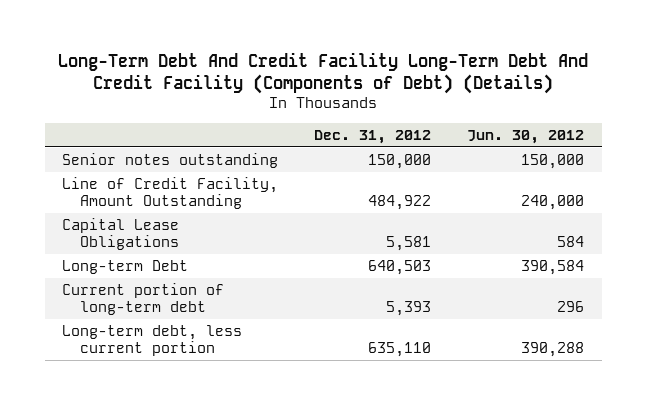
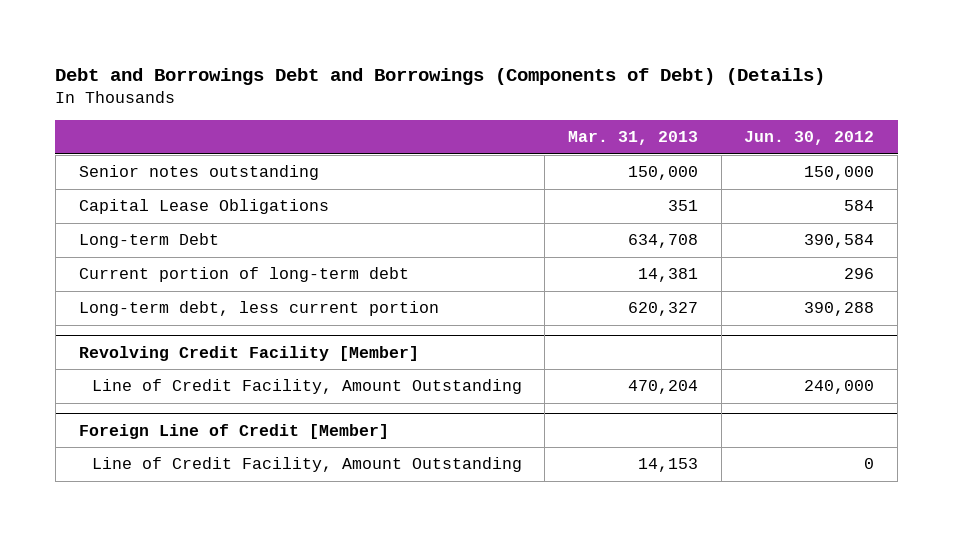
[58,51,589,95] Long-Term Debt And Credit Facility Long-Term Debt And Credit Facility (Components of Debt) (Details) -> [55,68,826,86] Debt and Borrowings Debt and Borrowings (Components of Debt) (Details)
[314,129,432,144] Dec. 31, 2012 -> none
none -> [567,131,698,146] Mar. 31, 2013
[62,177,279,210] Line of Credit Facility, Amount Outstanding -> none
none -> [78,346,419,362] Revolving Credit Facility [Member]
none -> [91,379,522,395] Line of Credit Facility, Amount Outstanding
none -> [78,424,389,440] Foreign Line of Credit [Member]
none -> [91,457,522,473] Line of Credit Facility, Amount Outstanding

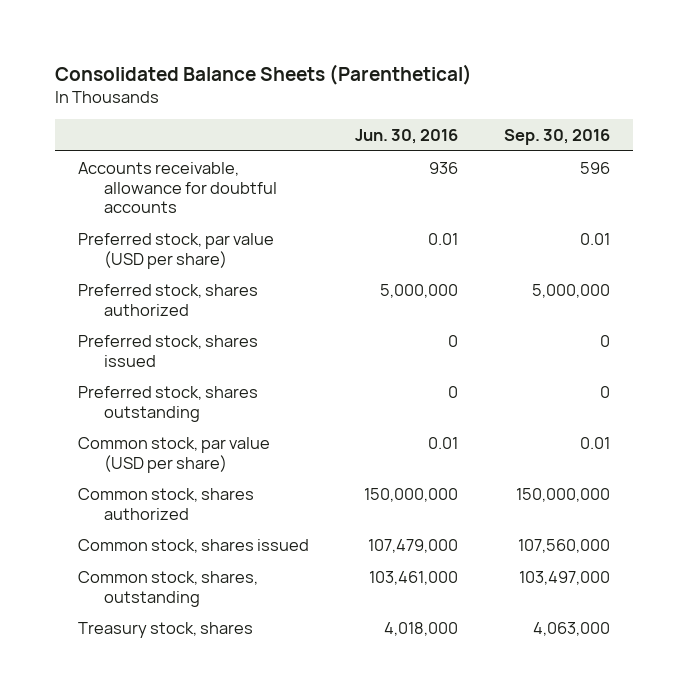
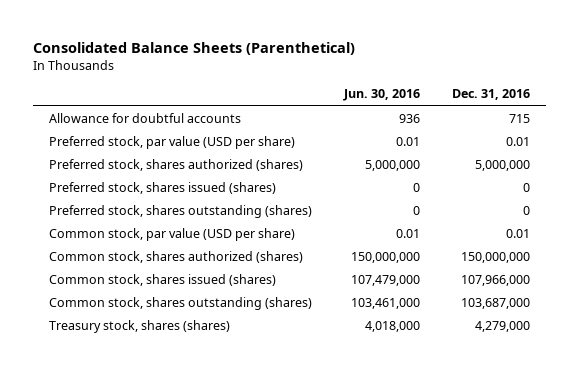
[504,129,611,146] Sep. 30, 2016 -> none
none -> [451,89,530,101] Dec. 31, 2016
[78,161,277,214] Accounts receivable, allowance for doubtful accounts -> [49,113,242,124] Allowance for doubtful accounts
[78,283,259,316] Preferred stock, shares authorized -> [49,159,304,172] Preferred stock, shares authorized (shares)
[78,334,259,367] Preferred stock, shares issued -> [49,182,277,195] Preferred stock, shares issued (shares)
[78,385,259,422] Preferred stock, shares outstanding -> [49,205,313,219] Preferred stock, shares outstanding (shares)
[78,487,255,520] Common stock, shares authorized -> [49,251,304,264] Common stock, shares authorized (shares)
[78,538,310,553] Common stock, shares issued -> [49,274,277,287] Common stock, shares issued (shares)
[78,570,259,607] Common stock, shares, outstanding -> [49,297,313,311] Common stock, shares outstanding (shares)
[78,621,254,638] Treasury stock, shares -> [49,320,231,334] Treasury stock, shares (shares)

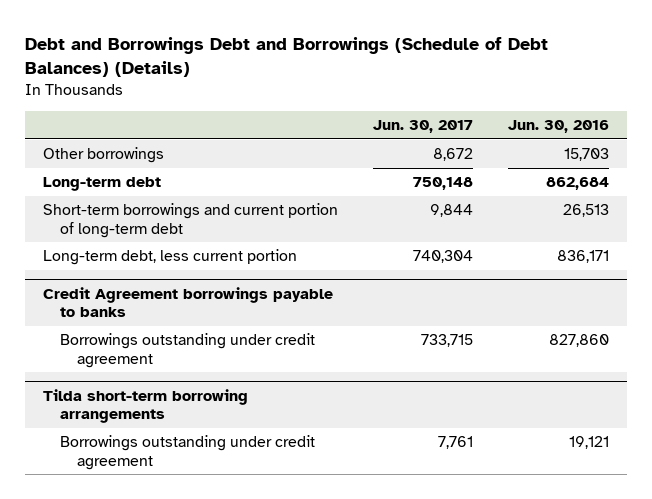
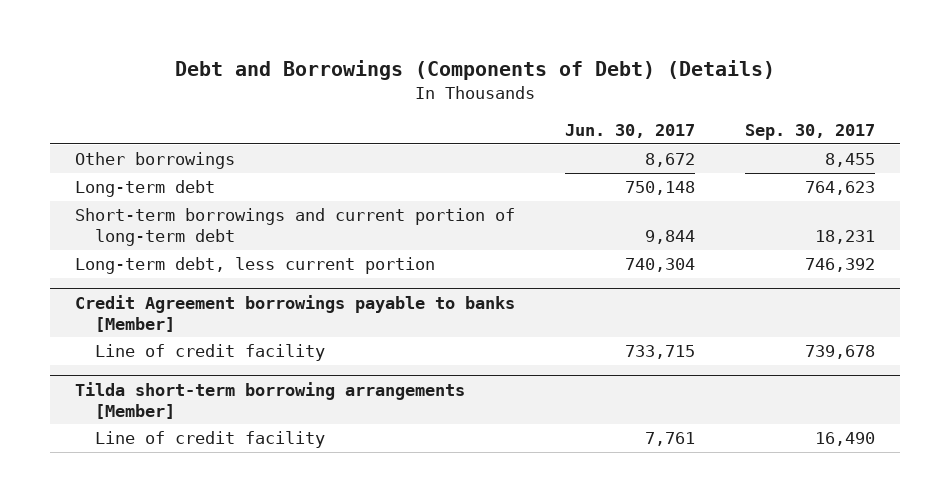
[25,36,549,77] Debt and Borrowings Debt and Borrowings (Schedule of Debt Balances) (Details) -> [175,60,776,81] Debt and Borrowings (Components of Debt) (Details)
[508,120,610,134] Jun. 30, 2016 -> none
none -> [745,124,876,141] Sep. 30, 2017
[42,286,333,318] Credit Agreement borrowings payable to banks -> [75,294,516,332] Credit Agreement borrowings payable to banks [Member]
[59,333,315,368] Borrowings outstanding under credit agreement -> [94,344,325,362] Line of credit facility
[42,388,248,424] Tilda short-term borrowing arrangements -> [75,381,466,419] Tilda short-term borrowing arrangements [Member]
[59,435,315,470] Borrowings outstanding under credit agreement -> [94,431,325,449] Line of credit facility

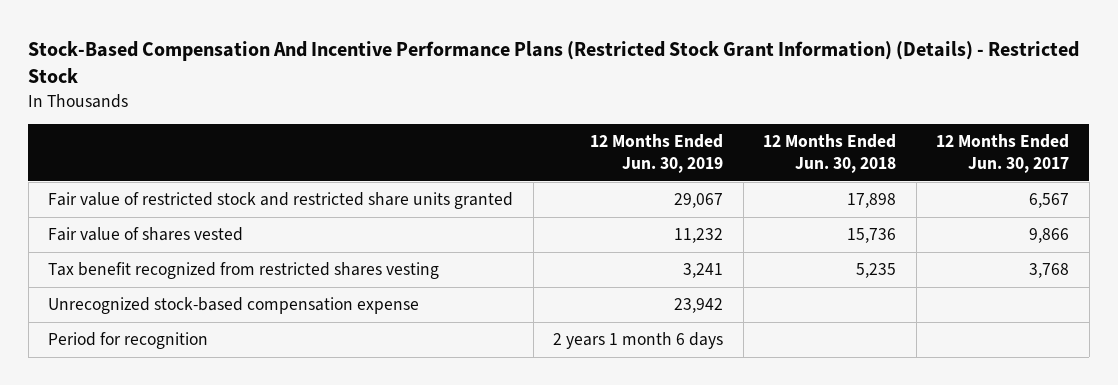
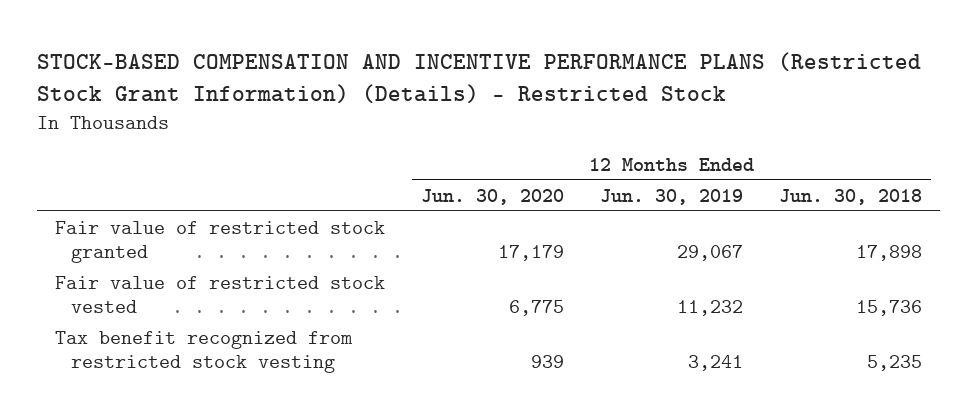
[28,40,1080,83] Stock-Based Compensation And Incentive Performance Plans (Restricted Stock Grant Information) (Details) - Restricted Stock -> [36,51,921,103] STOCK-BASED COMPENSATION AND INCENTIVE PERFORMANCE PLANS (Restricted Stock Grant Information) (Details) - Restricted Stock
[936,134,1070,174] 12 Months Ended Jun. 30, 2017 -> none
none -> [421,188,565,205] Jun. 30, 2020
[48,297,420,315] Unrecognized stock-based compensation expense -> none
[48,332,209,350] Period for recognition -> none
[48,192,514,210] Fair value of restricted stock and restricted share units granted -> [54,220,385,263] Fair value of restricted stock granted
[48,227,244,242] Fair value of shares vested -> [54,275,385,313] Fair value of restricted stock vested
[48,262,440,280] Tax benefit recognized from restricted shares vesting -> [54,330,353,373] Tax benefit recognized from restricted stock vesting

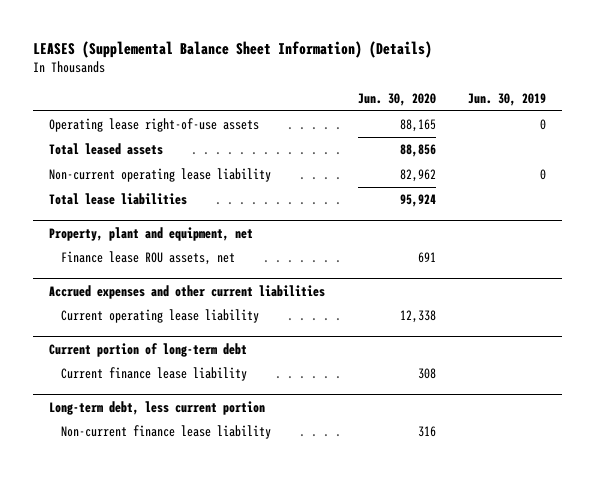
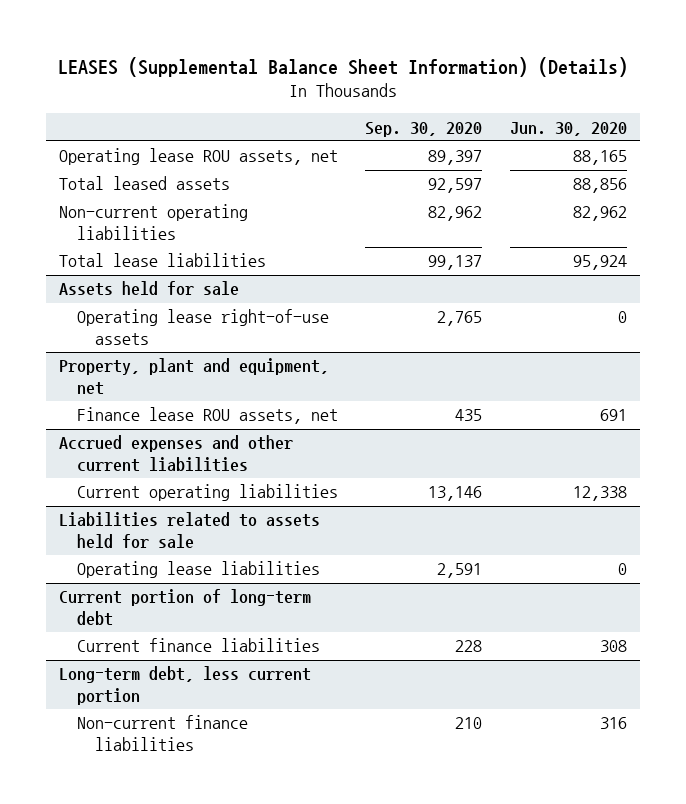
[468,93,547,107] Jun. 30, 2019 -> none
none -> [365,121,483,137] Sep. 30, 2020
[49,118,260,133] Operating lease right-of-use assets -> [59,148,339,166] Operating lease ROU assets, net
[49,168,272,183] Non-current operating lease liability -> [59,204,249,241] Non-current operating liabilities
none -> [59,281,240,297] Assets held for sale
none -> [77,309,330,346] Operating lease right-of-use assets
[60,309,259,324] Current operating lease liability -> [77,484,339,502] Current operating liabilities
none -> [59,512,321,549] Liabilities related to assets held for sale
none -> [77,561,321,579] Operating lease liabilities
[60,367,247,382] Current finance lease liability -> [77,638,321,653] Current finance liabilities
[60,425,271,440] Non-current finance lease liability -> [77,715,249,752] Non-current finance liabilities

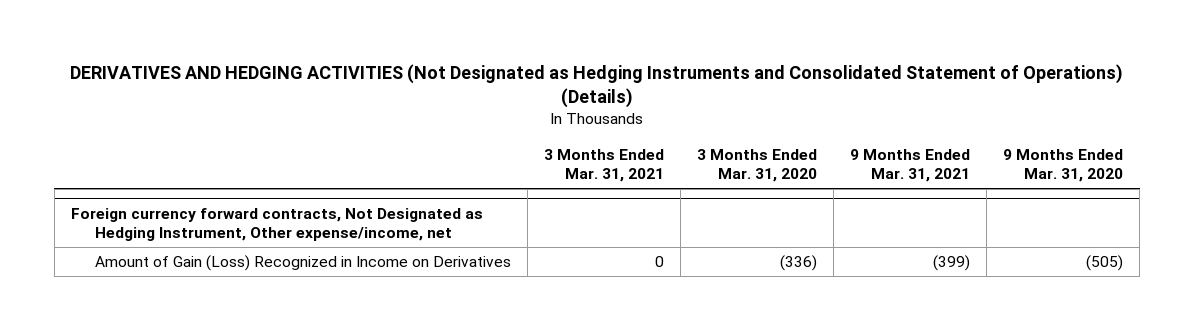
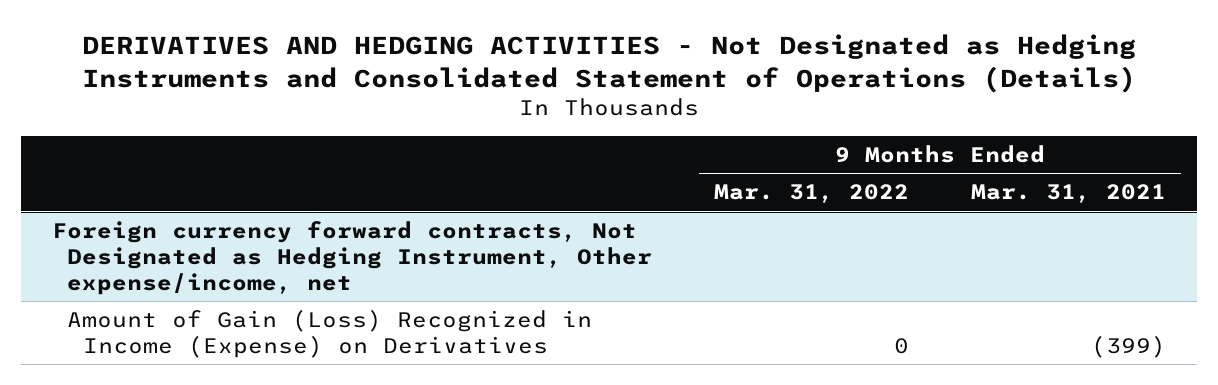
[69,63,1123,108] DERIVATIVES AND HEDGING ACTIVITIES (Not Designated as Hedging Instruments and Consolidated Statement of Operations) (Details) -> [81,33,1136,93] DERIVATIVES AND HEDGING ACTIVITIES - Not Designated as Hedging Instruments and Consolidated Statement of Operations (Details)
[543,148,664,183] 3 Months Ended Mar. 31, 2021 -> none
[696,148,817,183] 3 Months Ended Mar. 31, 2020 -> none
[1002,148,1123,183] 9 Months Ended Mar. 31, 2020 -> none
none -> [713,184,909,204] Mar. 31, 2022
[94,255,511,272] Amount of Gain (Loss) Recognized in Income on Derivatives -> [67,309,593,358] Amount of Gain (Loss) Recognized in Income (Expense) on Derivatives

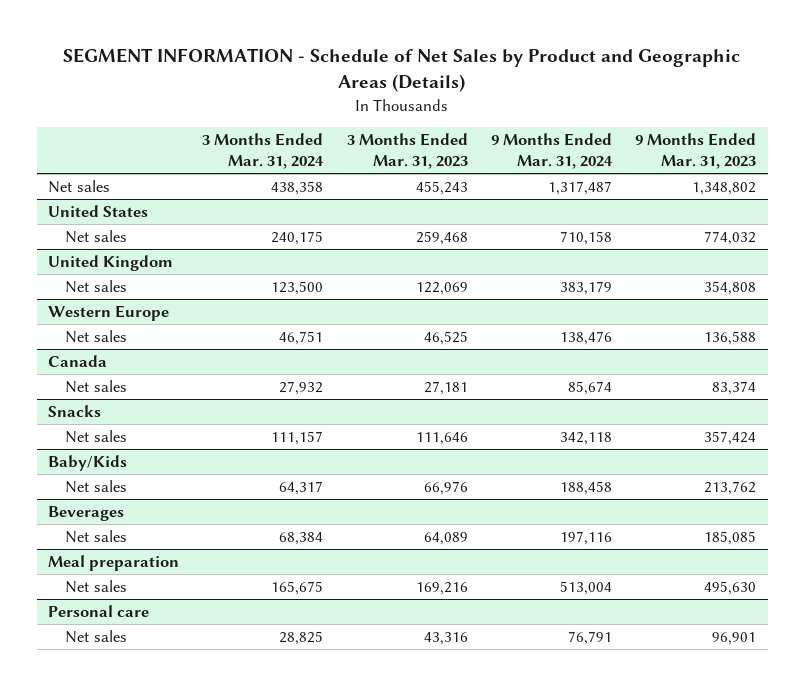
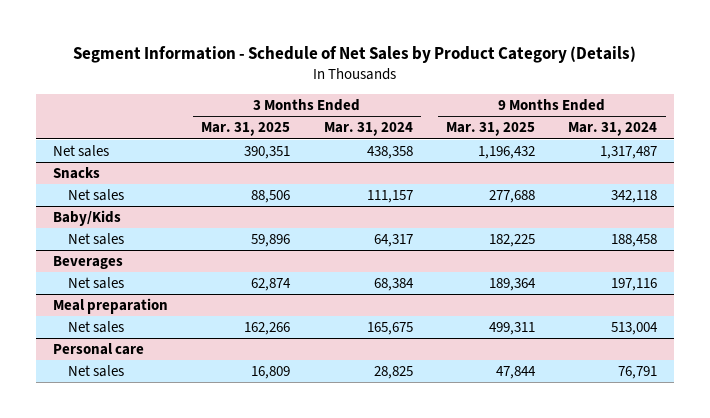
[63,48,741,93] SEGMENT INFORMATION - Schedule of Net Sales by Product and Geographic Areas (Details) -> [73,46,637,64] Segment Information - Schedule of Net Sales by Product Category (Details)
[346,133,468,170] 3 Months Ended Mar. 31, 2023 -> none
[635,133,757,170] 9 Months Ended Mar. 31, 2023 -> none
none -> [201,122,291,137] Mar. 31, 2025
none -> [446,122,536,137] Mar. 31, 2025
[48,204,149,217] United States -> none
[65,229,128,243] Net sales -> none
[48,254,174,271] United Kingdom -> none
[65,279,128,293] Net sales -> none
[48,304,170,321] Western Europe -> none
[65,329,128,343] Net sales -> none
[48,354,108,367] Canada -> none
[65,379,128,393] Net sales -> none

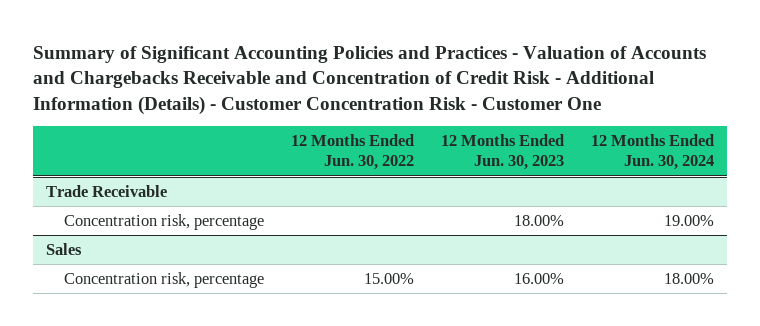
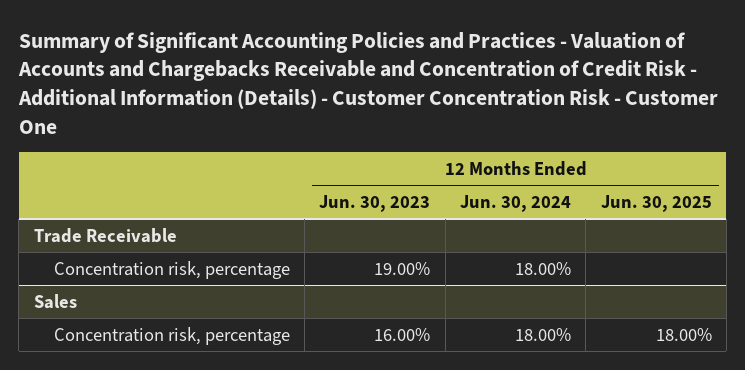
[291,134,415,171] 12 Months Ended Jun. 30, 2022 -> none
none -> [600,194,712,212] Jun. 30, 2025
[513,214,564,226] 18.00% -> [374,261,431,275] 19.00%
[663,214,714,226] 19.00% -> [515,261,572,275] 18.00%

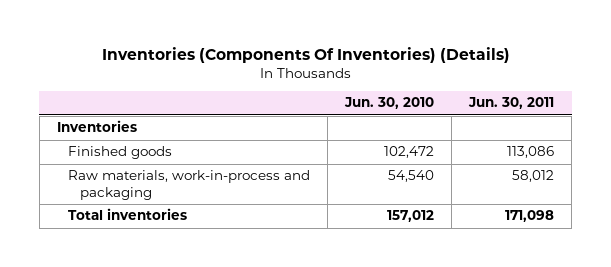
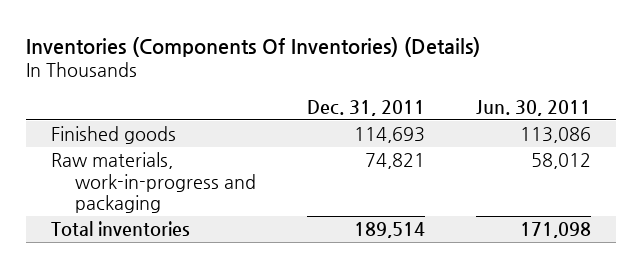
[344,97,435,110] Jun. 30, 2010 -> none
none -> [306,99,425,116] Dec. 31, 2011
[56,120,137,133] Inventories -> none
[68,170,311,201] Raw materials, work-in-process and packaging -> [50,152,256,213] Raw materials, work-in-progress and packaging

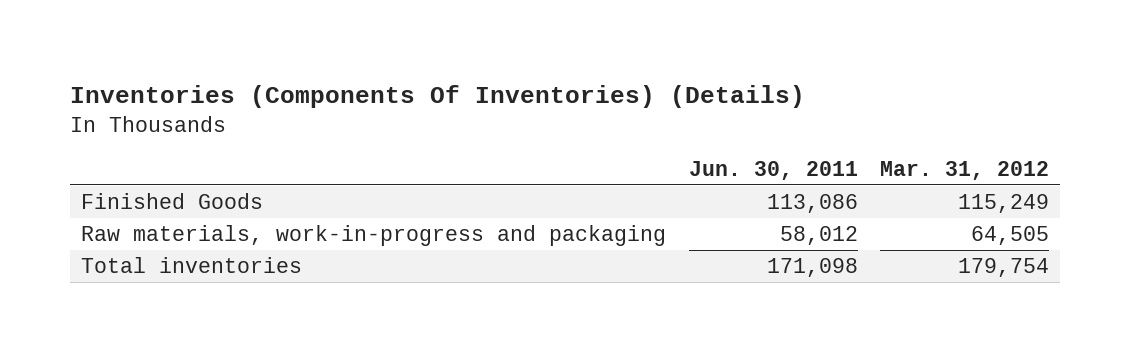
[306,99,425,116] Dec. 31, 2011 -> none
none -> [880,161,1050,181] Mar. 31, 2012
[50,126,176,145] Finished goods -> [81,192,264,209] Finished Goods

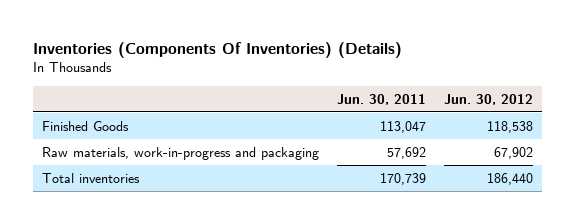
[880,161,1050,181] Mar. 31, 2012 -> none
none -> [443,93,533,105] Jun. 30, 2012
[766,193,858,213] 113,086 -> [379,120,426,133] 113,047
[779,225,858,245] 58,012 -> [386,146,426,159] 57,692
[766,257,858,277] 171,098 -> [379,172,426,185] 170,739

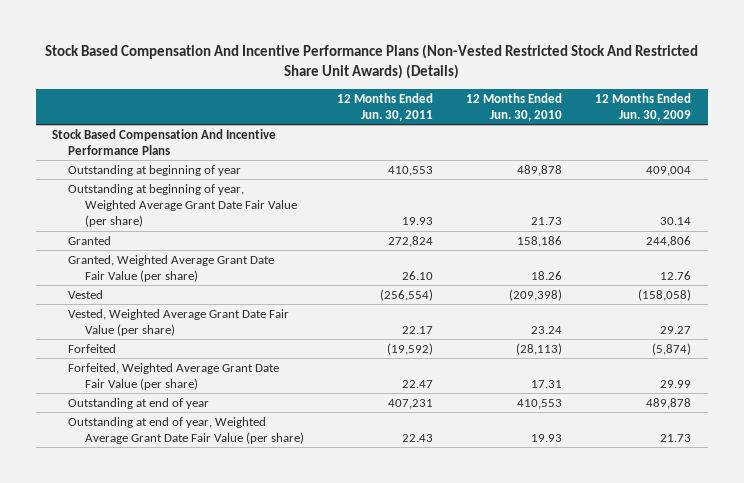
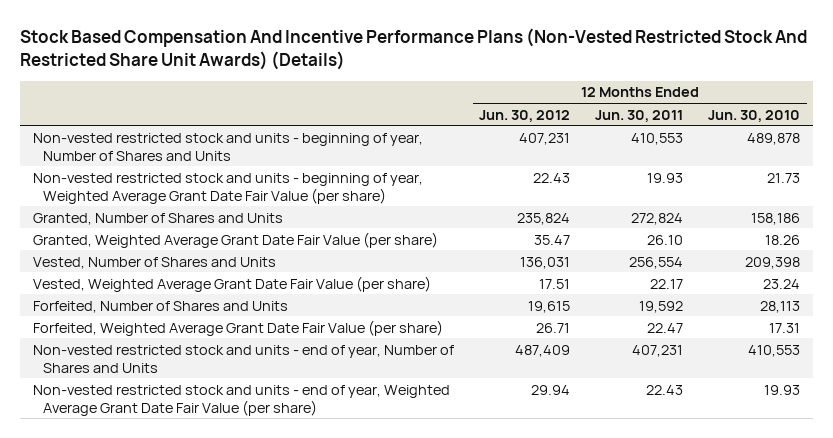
[595,92,692,121] 12 Months Ended Jun. 30, 2009 -> none
none -> [478,109,570,122] Jun. 30, 2012
[52,128,277,155] Stock Based Compensation And Incentive Performance Plans -> none
[68,164,242,176] Outstanding at beginning of year -> [32,132,423,161] Non-vested restricted stock and units - beginning of year, Number of Shares and Units
[68,183,297,228] Outstanding at beginning of year, Weighted Average Grant Date Fair Value (per share) -> [32,172,423,204] Non-vested restricted stock and units - beginning of year, Weighted Average Grant Date Fair Value (per share)
[68,235,112,245] Granted -> [32,212,283,225] Granted, Number of Shares and Units
[68,289,104,299] Vested -> none
none -> [32,256,276,269] Vested, Number of Shares and Units
[68,343,117,353] Forfeited -> none
none -> [32,300,288,313] Forfeited, Number of Shares and Units
[68,397,210,409] Outstanding at end of year -> [32,344,454,373] Non-vested restricted stock and units - end of year, Number of Shares and Units
[68,416,304,444] Outstanding at end of year, Weighted Average Grant Date Fair Value (per share) -> [32,384,450,416] Non-vested restricted stock and units - end of year, Weighted Average Grant Date Fair Value (per share)

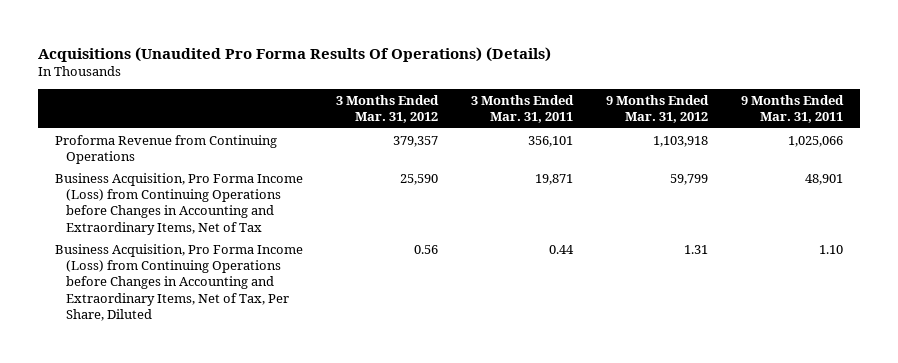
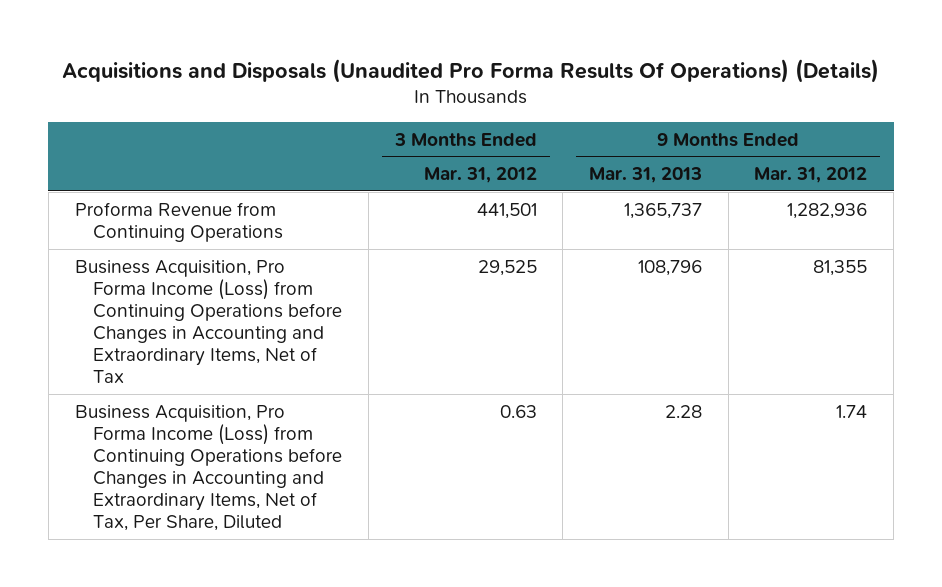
[38,46,552,62] Acquisitions (Unaudited Pro Forma Results Of Operations) (Details) -> [62,58,880,83] Acquisitions and Disposals (Unaudited Pro Forma Results Of Operations) (Details)
[471,95,575,124] 3 Months Ended Mar. 31, 2011 -> none
[741,95,845,124] 9 Months Ended Mar. 31, 2011 -> none
none -> [589,166,703,183] Mar. 31, 2013
[392,135,438,147] 379,357 -> [476,202,537,219] 441,501
[653,135,709,147] 1,103,918 -> [787,202,868,219] 1,282,936
[399,173,438,185] 25,590 -> [477,259,537,276] 29,525
[670,173,709,185] 59,799 -> [813,259,868,276] 81,355
[413,244,438,254] 0.56 -> [499,404,537,418] 0.63
[684,244,709,254] 1.31 -> [836,404,868,418] 1.74

